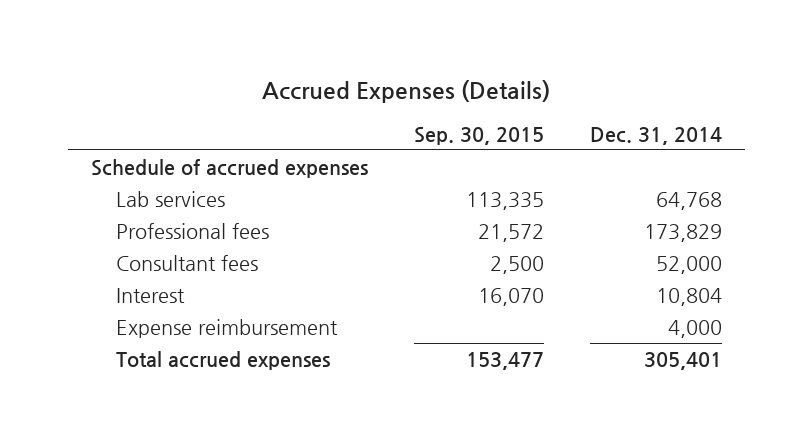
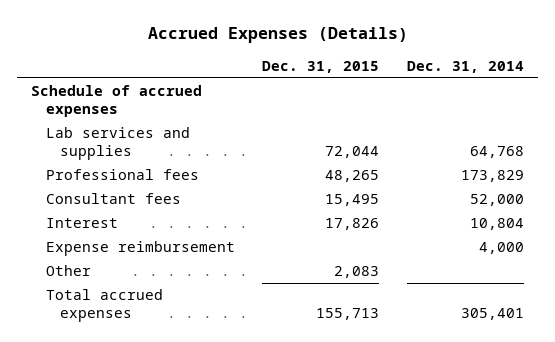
[413,126,544,145] Sep. 30, 2015 -> none
none -> [262,60,380,73] Dec. 31, 2015
[115,190,225,207] Lab services -> [45,127,190,161] Lab services and supplies
none -> [45,265,91,277] Other

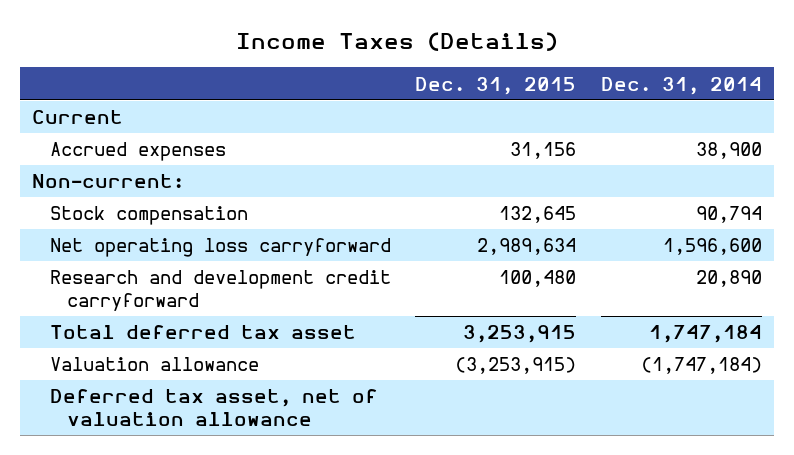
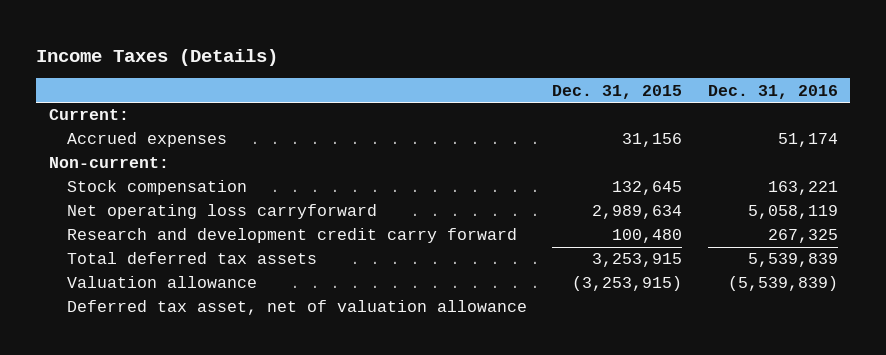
[600,76,762,95] Dec. 31, 2014 -> none
none -> [707,84,838,99] Dec. 31, 2016
[32,110,124,125] Current -> [48,109,129,121] Current:
[49,270,391,311] Research and development credit carryforward -> [66,228,517,244] Research and development credit carry forward
[49,325,356,340] Total deferred tax asset -> [66,252,317,265] Total deferred tax assets

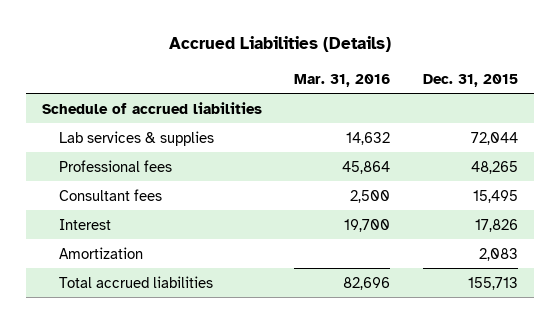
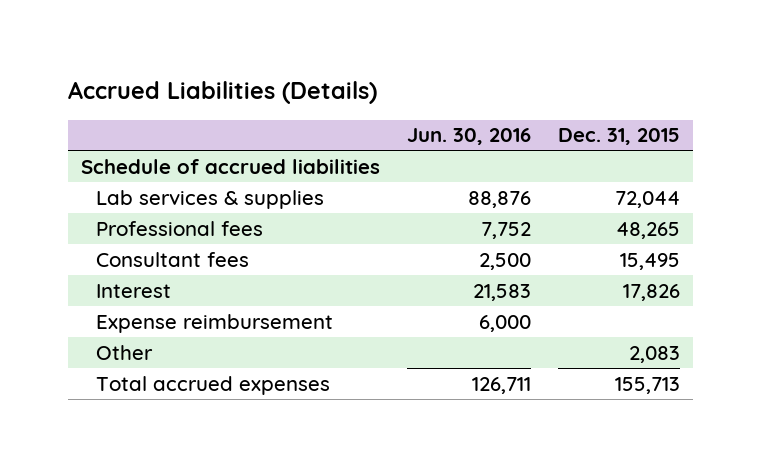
[294,73,391,87] Mar. 31, 2016 -> none
none -> [407,128,532,146] Jun. 30, 2016
none -> [96,313,334,333] Expense reimbursement
[58,246,143,259] Amortization -> [96,344,154,360] Other
[58,275,213,288] Total accrued liabilities -> [96,375,331,395] Total accrued expenses

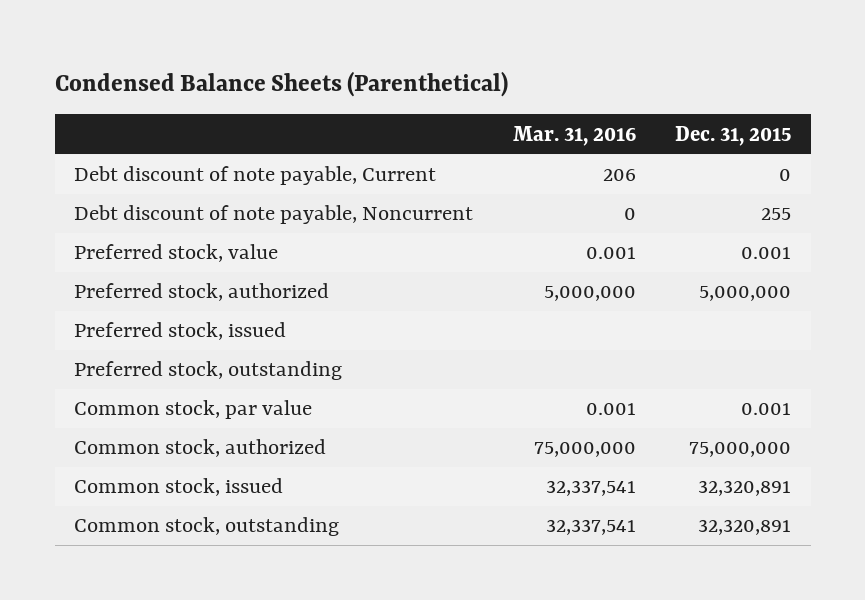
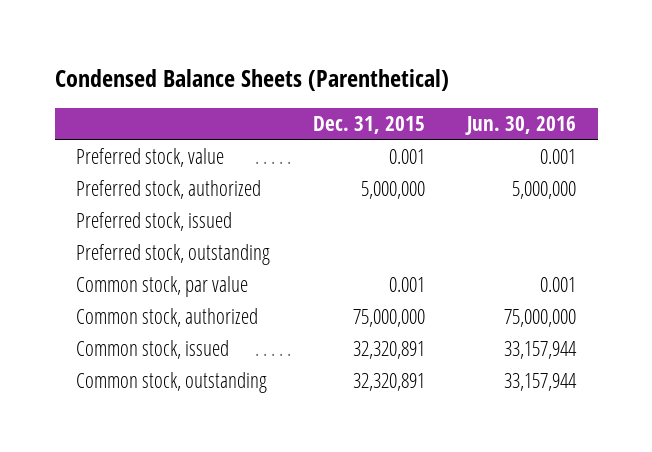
[512,125,636,146] Mar. 31, 2016 -> none
none -> [465,116,577,136] Jun. 30, 2016
[74,166,437,186] Debt discount of note payable, Current -> none
[74,205,474,225] Debt discount of note payable, Noncurrent -> none

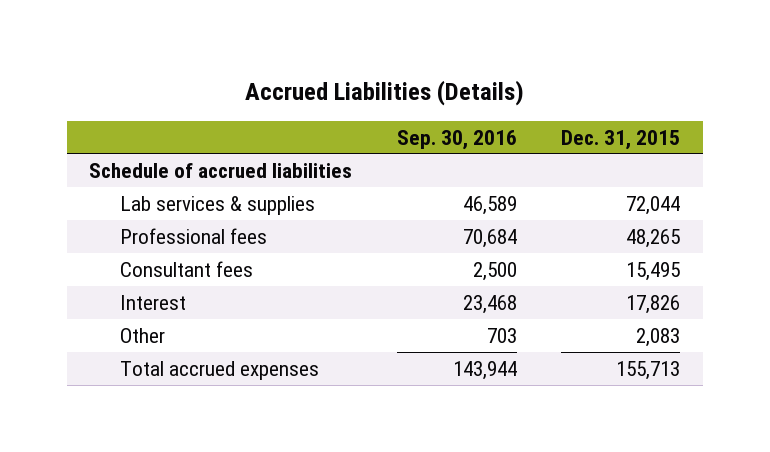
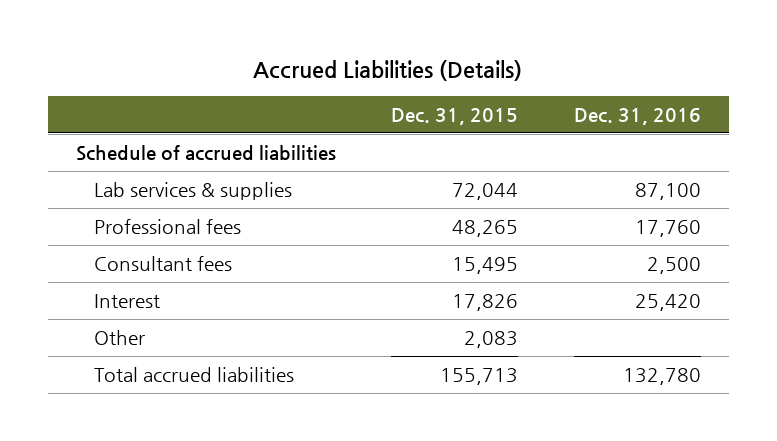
[396,129,517,150] Sep. 30, 2016 -> none
none -> [573,108,701,126] Dec. 31, 2016
[120,360,320,380] Total accrued expenses -> [94,366,295,382] Total accrued liabilities

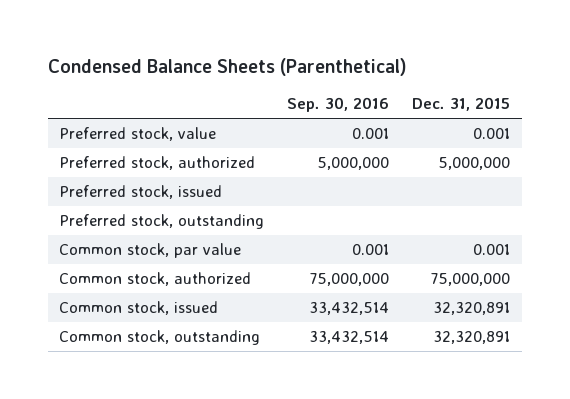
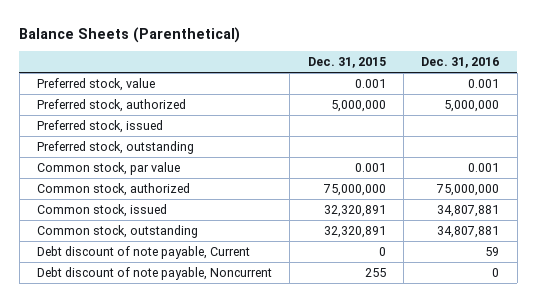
[47,58,407,77] Condensed Balance Sheets (Parenthetical) -> [19,26,241,43] Balance Sheets (Parenthetical)
[287,97,390,113] Sep. 30, 2016 -> none
none -> [421,57,500,69] Dec. 31, 2016
none -> [36,246,250,260] Debt discount of note payable, Current
none -> [36,267,272,281] Debt discount of note payable, Noncurrent

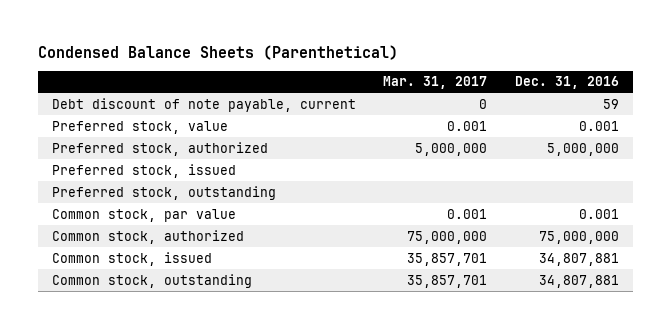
[19,26,241,43] Balance Sheets (Parenthetical) -> [37,44,398,60] Condensed Balance Sheets (Parenthetical)
[307,57,386,69] Dec. 31, 2015 -> none
none -> [383,76,488,90] Mar. 31, 2017
none -> [51,97,356,112] Debt discount of note payable, current
[36,246,250,260] Debt discount of note payable, Current -> none
[36,267,272,281] Debt discount of note payable, Noncurrent -> none

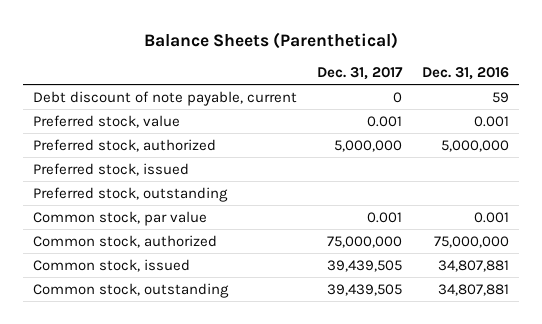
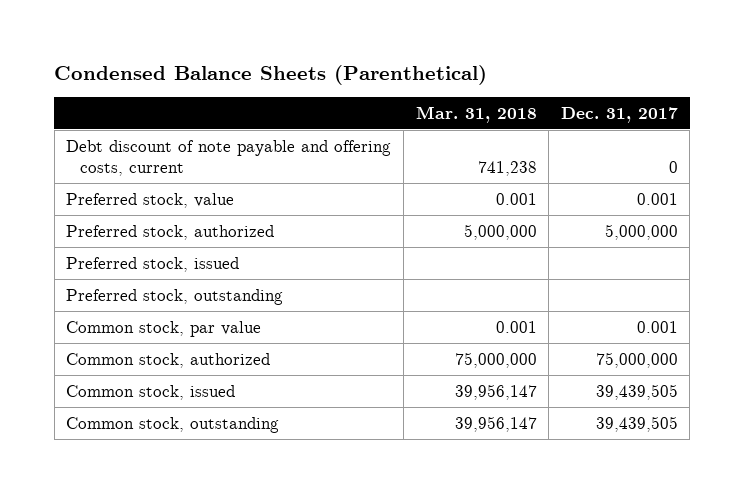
[143,31,398,49] Balance Sheets (Parenthetical) -> [54,65,488,86] Condensed Balance Sheets (Parenthetical)
[422,67,510,81] Dec. 31, 2016 -> none
none -> [415,105,537,123] Mar. 31, 2018
[32,90,297,106] Debt discount of note payable, current -> [66,139,392,177] Debt discount of note payable and offering costs, current

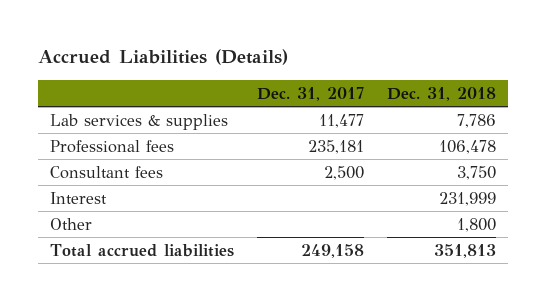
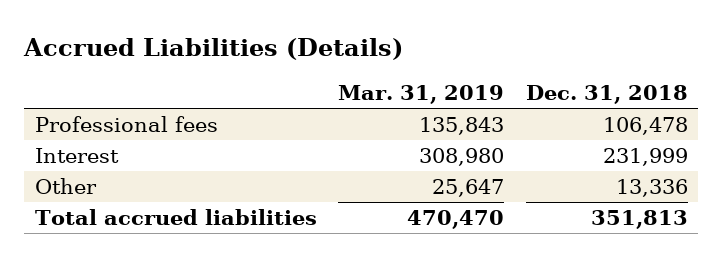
[256,86,364,101] Dec. 31, 2017 -> none
none -> [338,85,505,105] Mar. 31, 2019
[49,113,228,130] Lab services & supplies -> none
[49,165,163,179] Consultant fees -> none
[457,217,497,232] 1,800 -> [615,179,688,198] 13,336

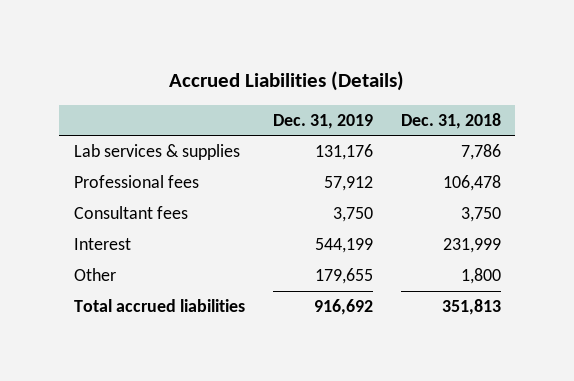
[338,85,505,105] Mar. 31, 2019 -> none
none -> [272,113,373,129] Dec. 31, 2019
none -> [73,143,240,160] Lab services & supplies
none -> [73,205,188,219] Consultant fees
[615,179,688,198] 13,336 -> [460,267,501,284] 1,800

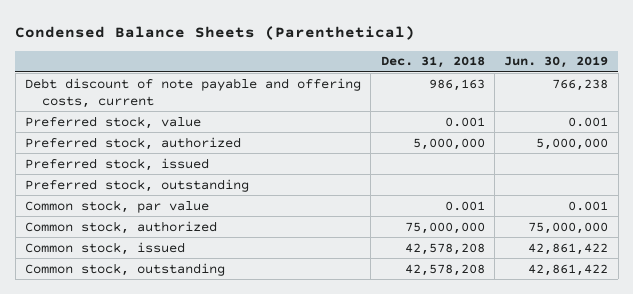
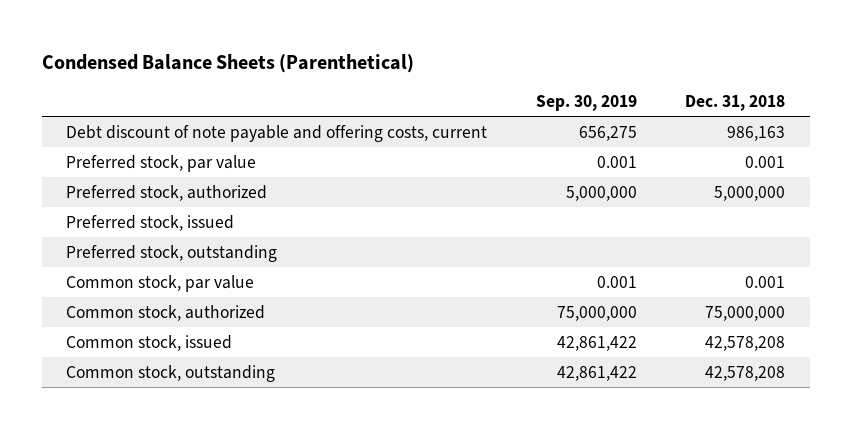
[504,56,609,69] Jun. 30, 2019 -> none
none -> [535,94,637,111] Sep. 30, 2019
[24,115,201,129] Preferred stock, value -> [65,154,256,172] Preferred stock, par value

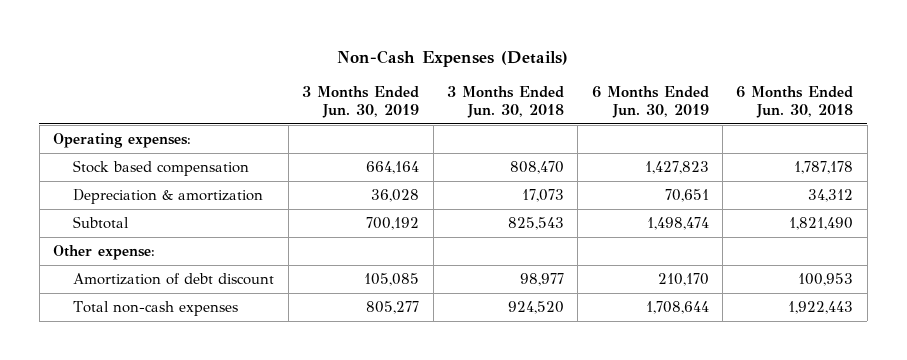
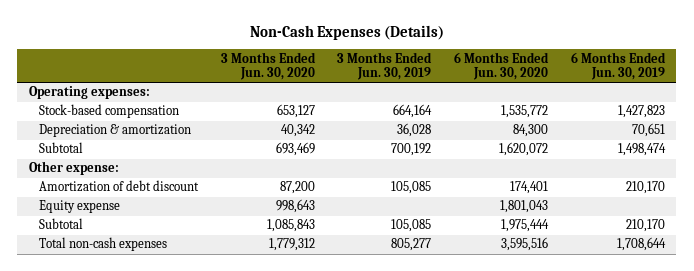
[446,85,564,119] 3 Months Ended Jun. 30, 2018 -> none
[736,85,854,119] 6 Months Ended Jun. 30, 2018 -> none
none -> [220,51,316,80] 3 Months Ended Jun. 30, 2020
none -> [454,51,550,80] 6 Months Ended Jun. 30, 2020
[73,159,250,176] Stock based compensation -> [38,104,179,119] Stock-based compensation
none -> [38,200,120,214] Equity expense
none -> [38,218,83,230] Subtotal

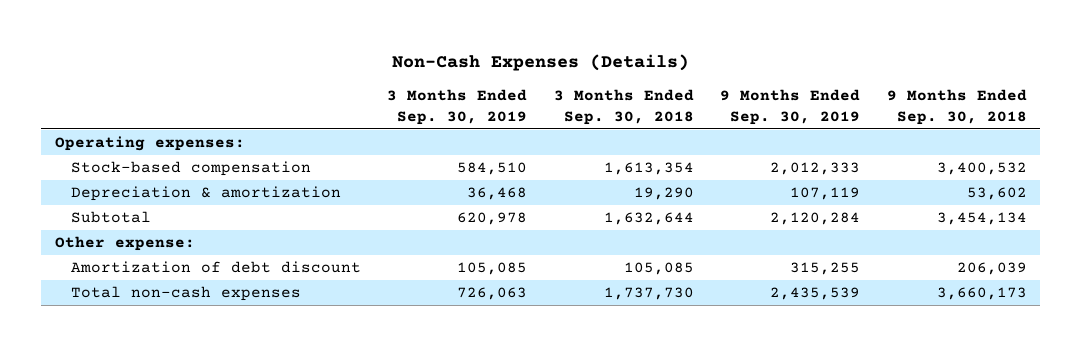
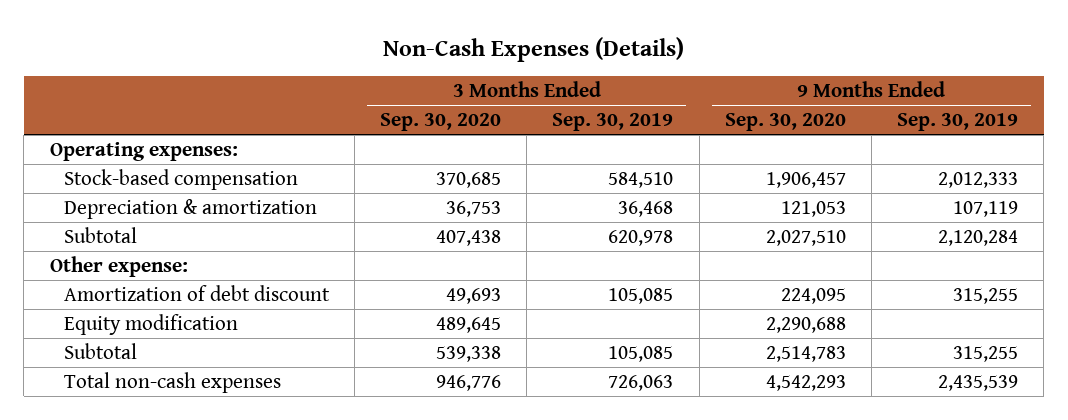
[553,88,694,125] 3 Months Ended Sep. 30, 2018 -> none
[886,88,1027,125] 9 Months Ended Sep. 30, 2018 -> none
none -> [380,113,502,132] Sep. 30, 2020
none -> [724,113,846,132] Sep. 30, 2020
none -> [63,313,238,335] Equity modification
none -> [63,342,137,359] Subtotal

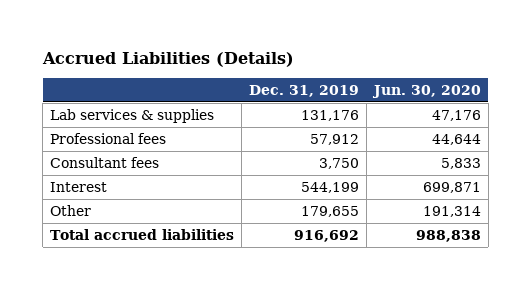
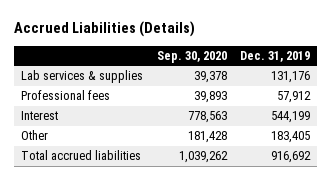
[371,85,481,99] Jun. 30, 2020 -> none
none -> [156,50,227,63] Sep. 30, 2020
[50,156,160,168] Consultant fees -> none
[301,205,360,217] 179,655 -> [271,131,311,144] 183,405

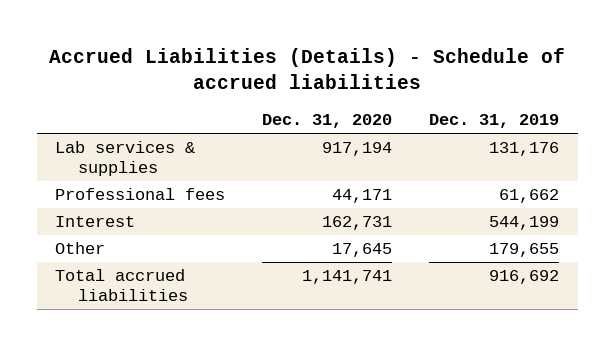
[13,21,195,38] Accrued Liabilities (Details) -> [49,47,566,89] Accrued Liabilities (Details) - Schedule of accrued liabilities
[156,50,227,63] Sep. 30, 2020 -> none
none -> [262,113,393,128] Dec. 31, 2020
[277,91,312,104] 57,912 -> [499,189,560,204] 61,662
[271,131,311,144] 183,405 -> [489,243,560,258] 179,655

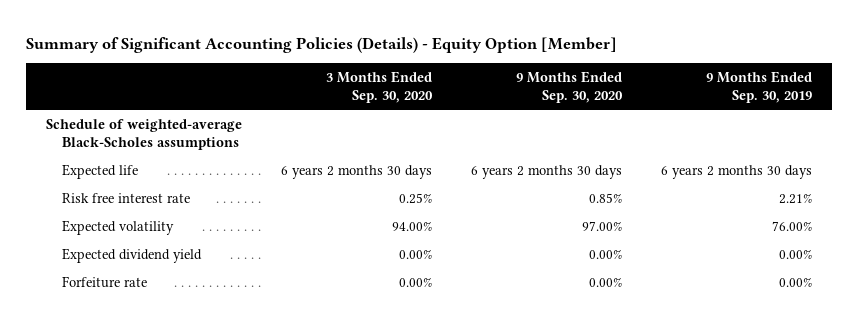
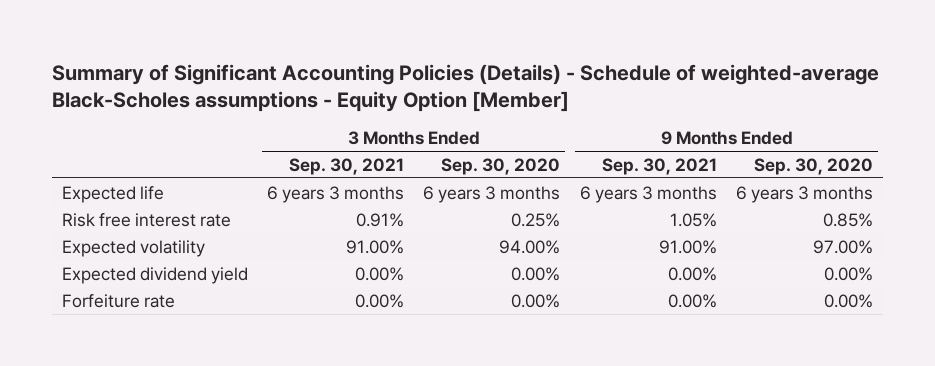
[26,36,618,53] Summary of Significant Accounting Policies (Details) - Equity Option [Member] -> [52,63,880,113] Summary of Significant Accounting Policies (Details) - Schedule of weighted-average Black-Scholes assumptions - Equity Option [Member]
[706,70,813,103] 9 Months Ended Sep. 30, 2019 -> none
none -> [289,157,405,175] Sep. 30, 2021
none -> [601,157,717,175] Sep. 30, 2021
[45,118,242,150] Schedule of weighted-average Black-Scholes assumptions -> none
[280,164,432,179] 6 years 2 months 30 days -> [423,185,561,203] 6 years 3 months
[470,164,622,179] 6 years 2 months 30 days -> [736,185,874,203] 6 years 3 months

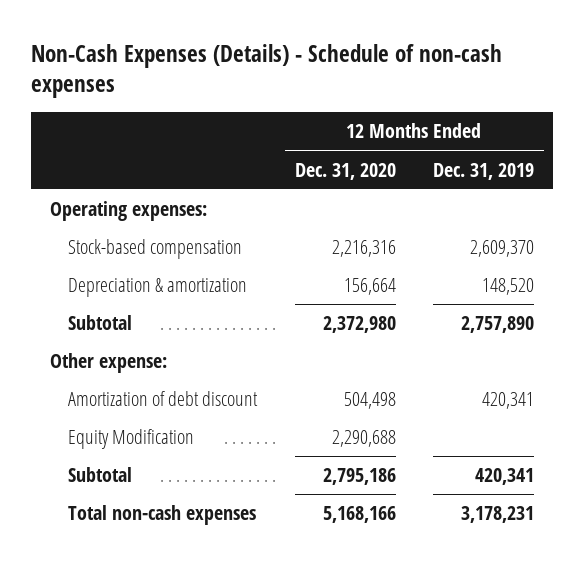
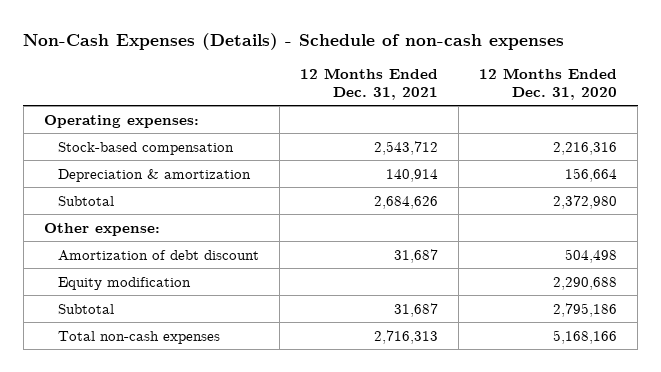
[433,162,535,180] Dec. 31, 2019 -> none
none -> [299,67,438,100] 12 Months Ended Dec. 31, 2021
[68,429,195,450] Equity Modification -> [57,276,191,290] Equity modification

